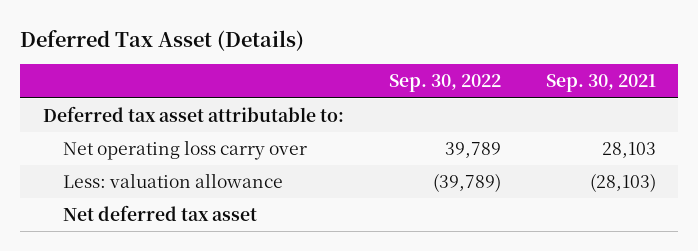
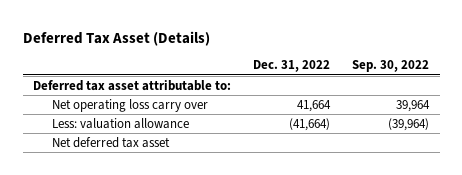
[545,74,656,93] Sep. 30, 2021 -> none
none -> [253,60,331,73] Dec. 31, 2022
[444,142,501,159] 39,789 -> [395,99,430,112] 39,964
[432,173,501,193] (39,789) -> [387,117,429,131] (39,964)

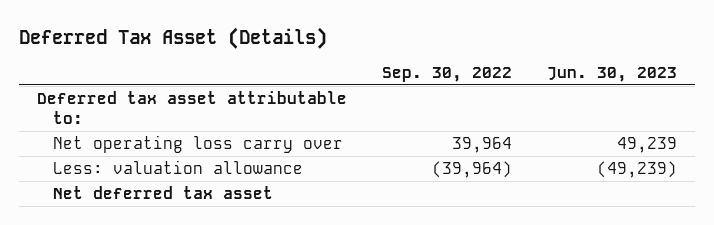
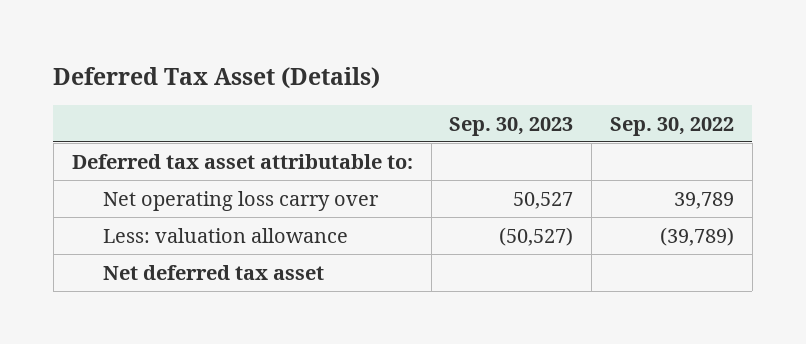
[547,67,678,83] Jun. 30, 2023 -> none
none -> [449,116,574,136] Sep. 30, 2023
[451,137,512,154] 39,964 -> [674,191,735,209] 39,789
[431,161,512,179] (39,964) -> [660,226,735,246] (39,789)

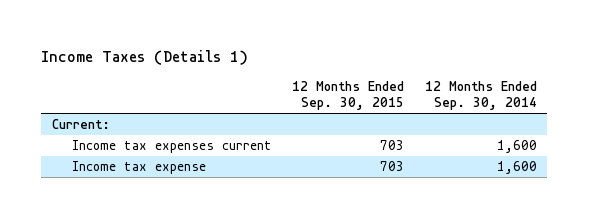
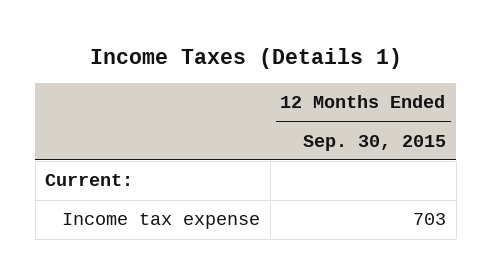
[425,81,538,111] 12 Months Ended Sep. 30, 2014 -> none
[71,140,272,154] Income tax expenses current -> none

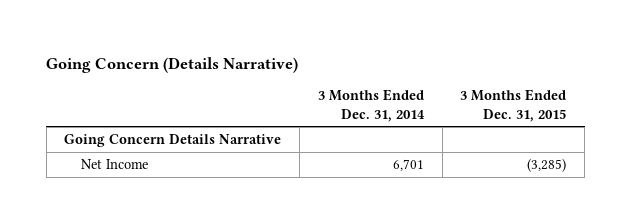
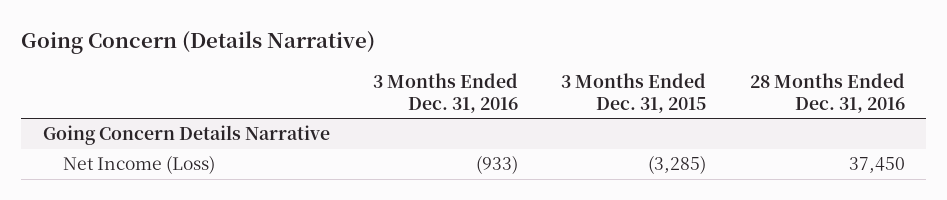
[317,89,425,122] 3 Months Ended Dec. 31, 2014 -> none
none -> [372,72,518,113] 3 Months Ended Dec. 31, 2016
none -> [749,72,905,113] 28 Months Ended Dec. 31, 2016
[81,159,149,170] Net Income -> [63,155,216,175] Net Income (Loss)

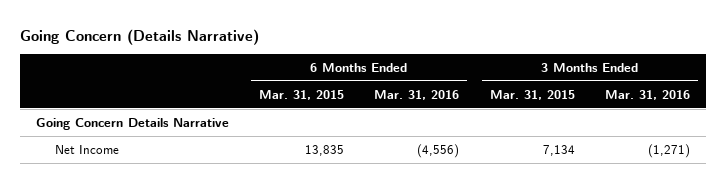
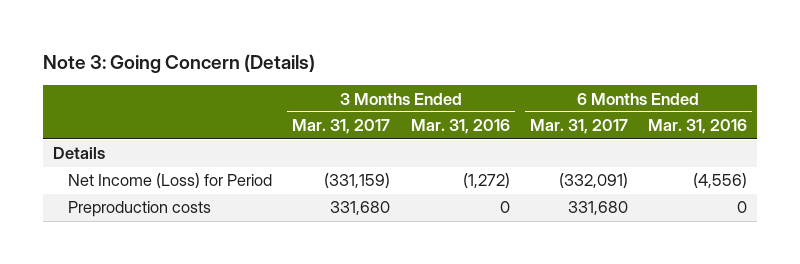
[20,28,260,45] Going Concern (Details Narrative) -> [42,53,315,73] Note 3: Going Concern (Details)
[259,89,345,100] Mar. 31, 2015 -> none
[489,89,575,100] Mar. 31, 2015 -> none
none -> [292,119,391,135] Mar. 31, 2017
none -> [529,119,628,135] Mar. 31, 2017
[35,118,229,131] Going Concern Details Narrative -> none
none -> [52,147,105,160] Details
[54,145,119,155] Net Income -> [68,173,273,189] Net Income (Loss) for Period
[648,144,691,159] (1,271) -> [462,173,510,189] (1,272)
none -> [68,201,212,218] Preproduction costs

